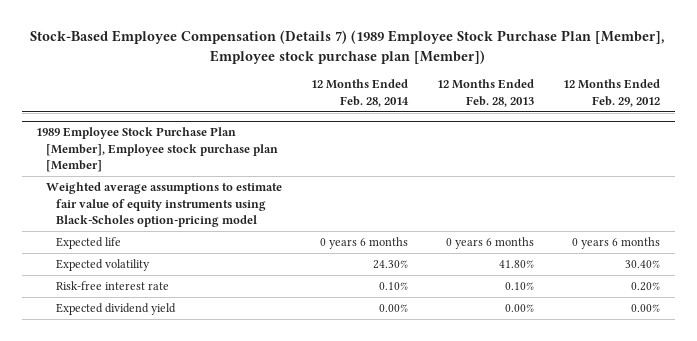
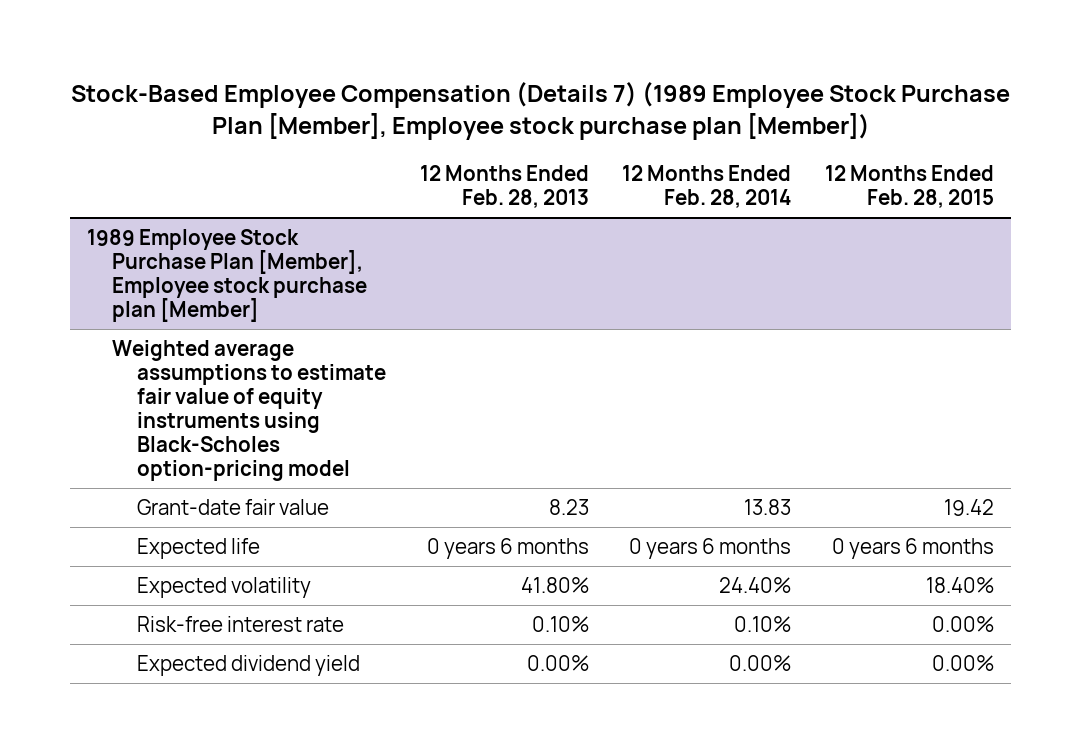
[563,79,661,107] 12 Months Ended Feb. 29, 2012 -> none
none -> [825,165,995,209] 12 Months Ended Feb. 28, 2015
none -> [136,498,329,515] Grant-date fair value
[373,260,409,270] 24.30% -> [719,576,792,593] 24.40%

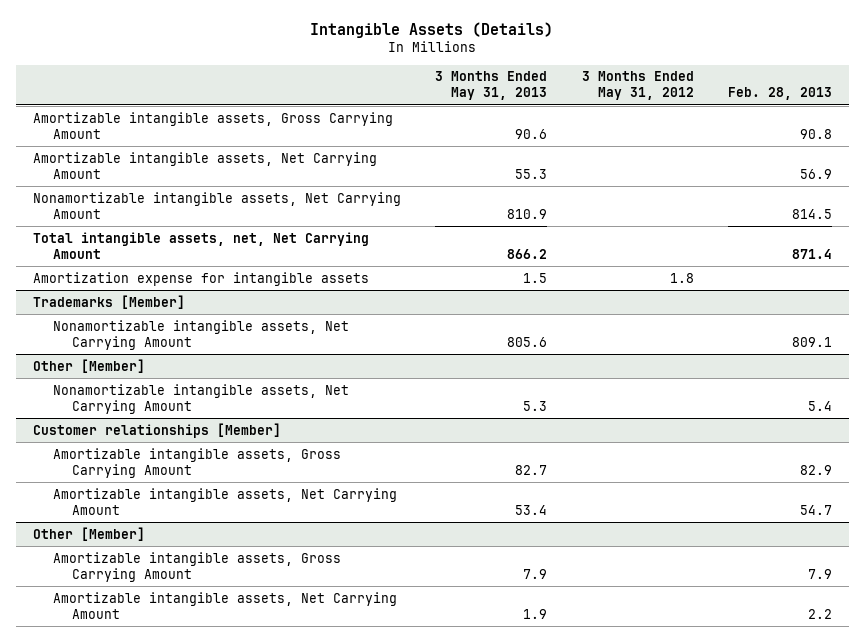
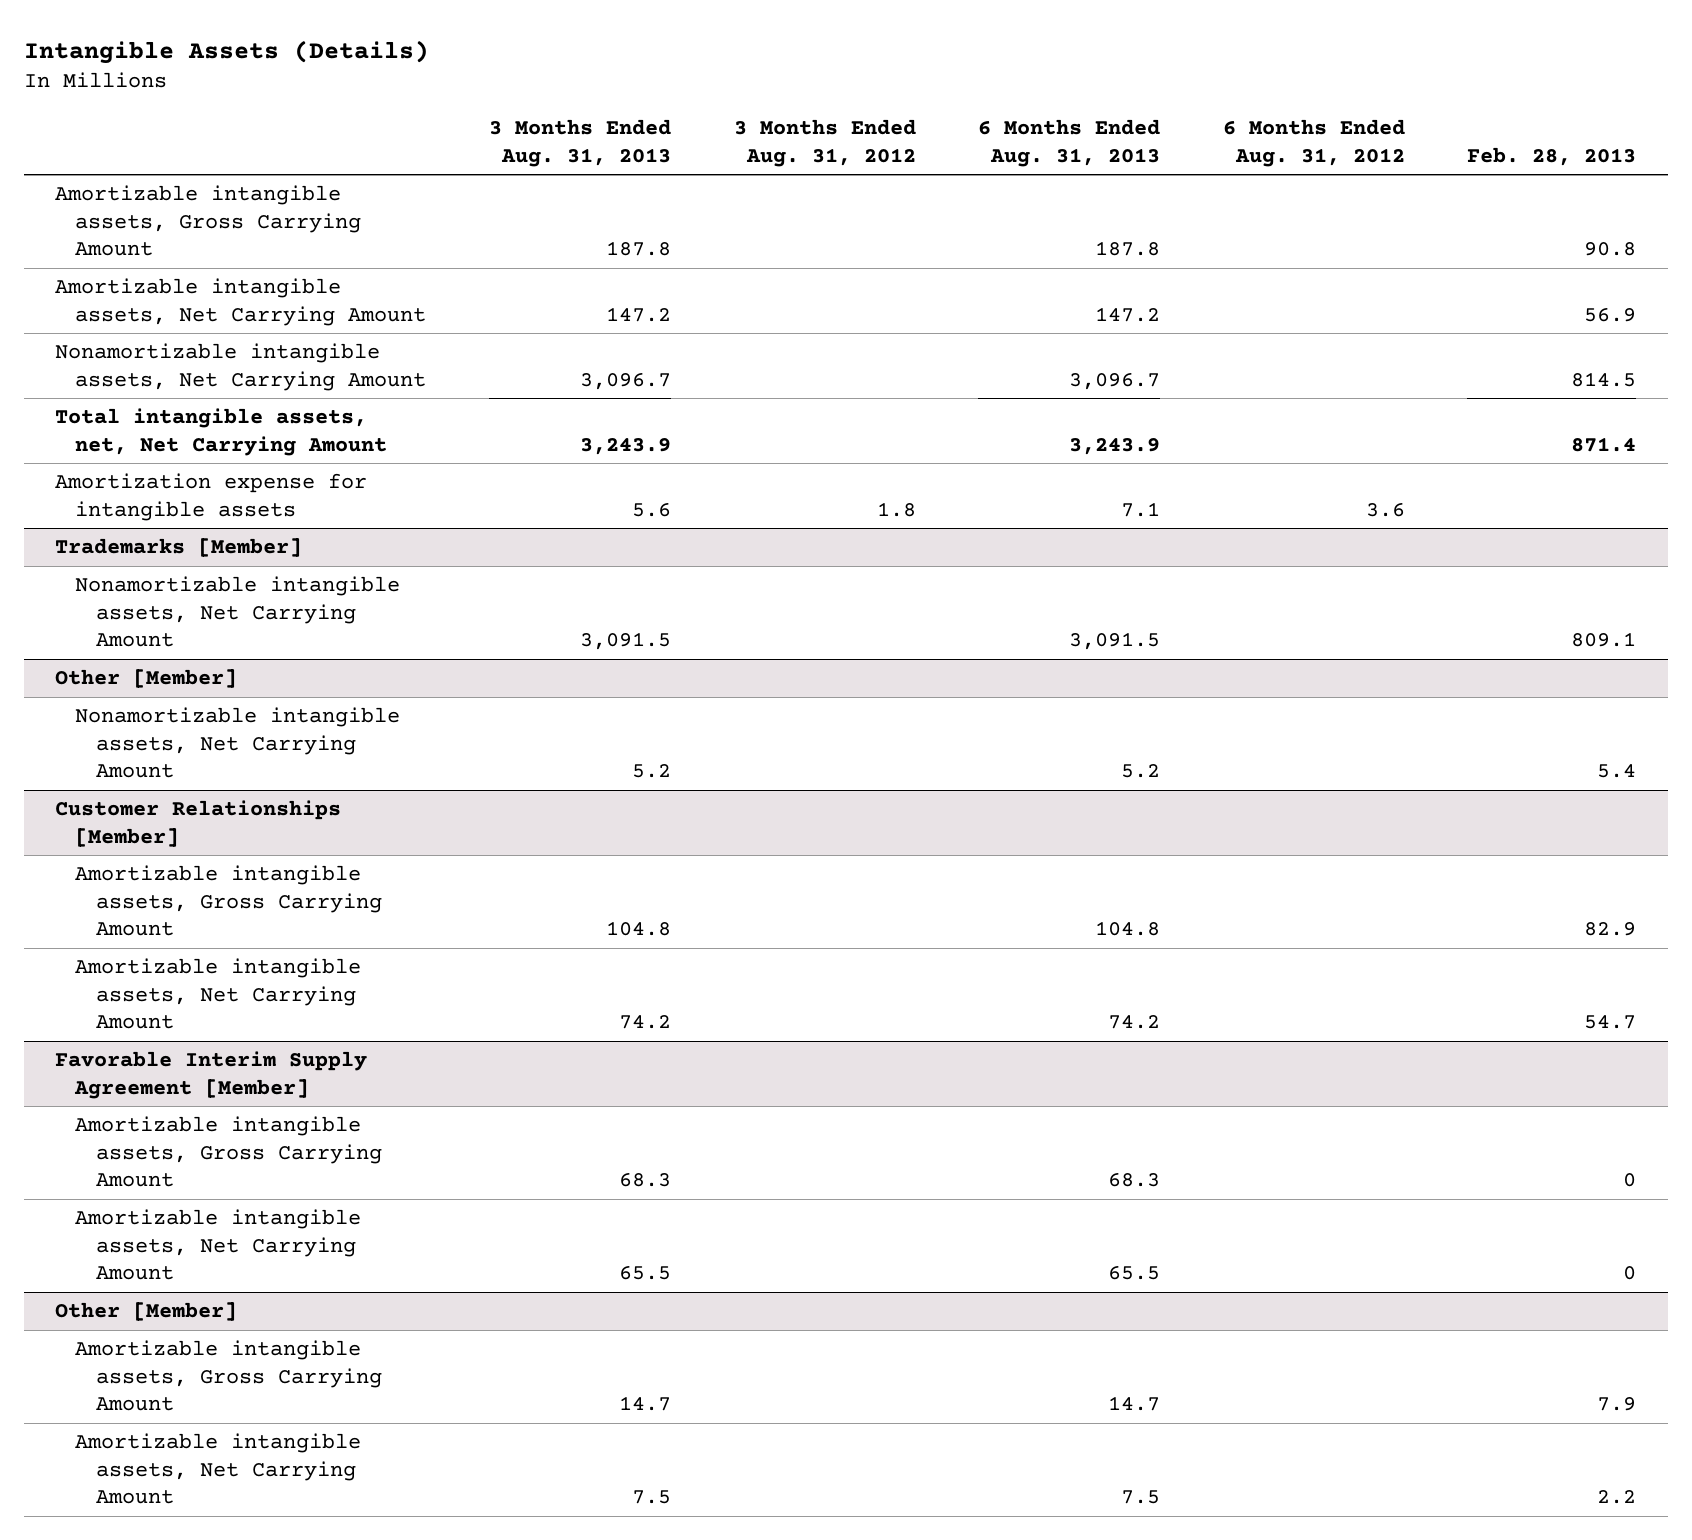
[435,71,548,101] 3 Months Ended May 31, 2013 -> none
[581,71,694,101] 3 Months Ended May 31, 2012 -> none
none -> [489,119,672,167] 3 Months Ended Aug. 31, 2013
none -> [733,119,916,167] 3 Months Ended Aug. 31, 2012
none -> [978,119,1161,167] 6 Months Ended Aug. 31, 2013
none -> [1222,119,1405,167] 6 Months Ended Aug. 31, 2012
[33,422,282,438] Customer relationships [Member] -> [55,800,342,847] Customer Relationships [Member]
none -> [55,1051,368,1099] Favorable Interim Supply Agreement [Member]
none -> [75,1116,382,1188] Amortizable intangible assets, Gross Carrying Amount
none -> [75,1209,362,1281] Amortizable intangible assets, Net Carrying Amount

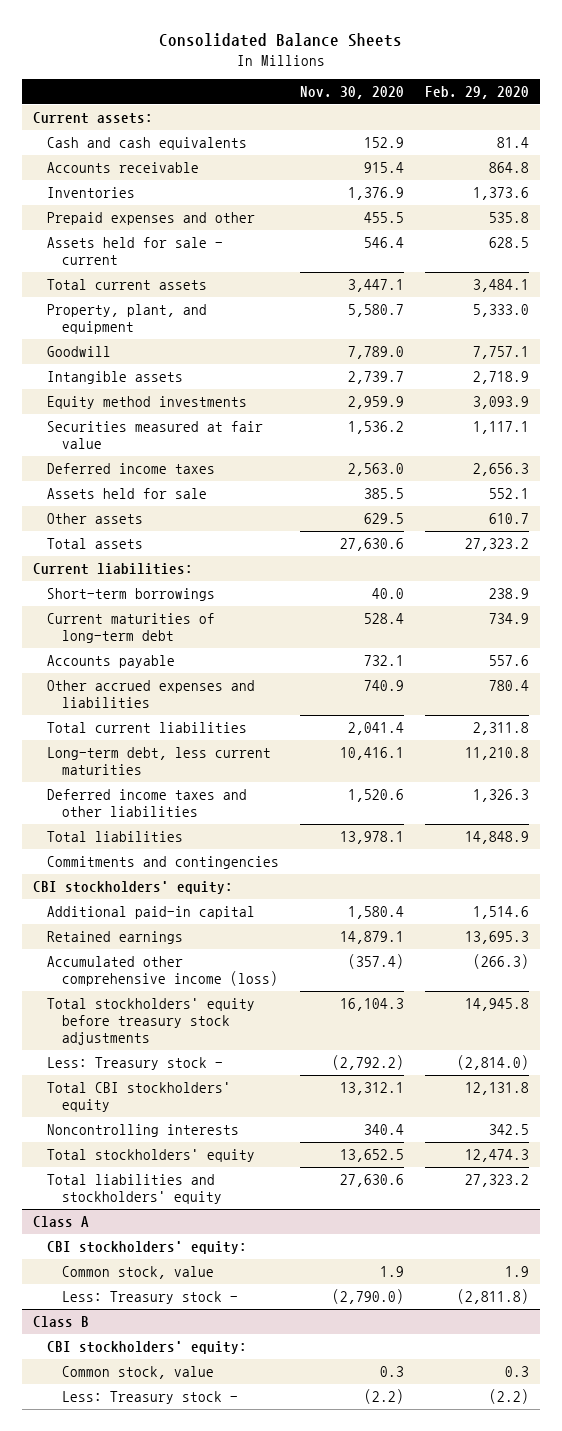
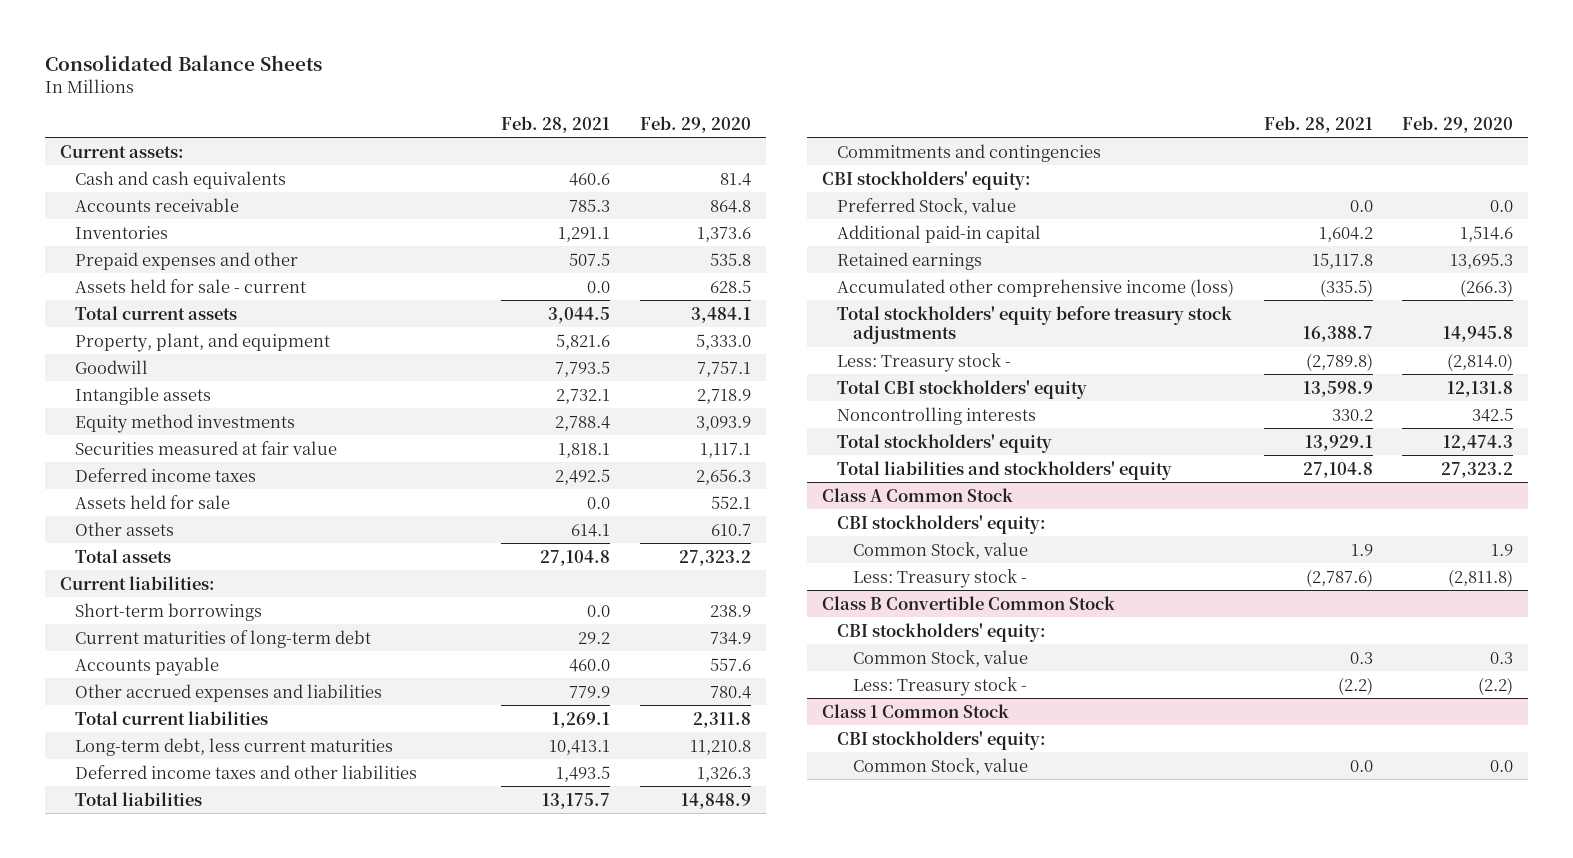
[300,86,405,100] Nov. 30, 2020 -> none
none -> [501,115,611,133] Feb. 28, 2021
none -> [837,197,1017,215] Preferred Stock, value
[32,1216,89,1228] Class A -> [821,487,1013,502] Class A Common Stock
[61,1266,214,1280] Common stock, value -> [852,541,1028,559] Common Stock, value
[32,1316,89,1328] Class B -> [821,595,1115,610] Class B Convertible Common Stock
[61,1366,214,1380] Common stock, value -> [852,649,1028,667] Common Stock, value
none -> [821,703,1009,718] Class 1 Common Stock
none -> [837,730,1047,750] CBI stockholders' equity:
none -> [852,757,1028,775] Common Stock, value

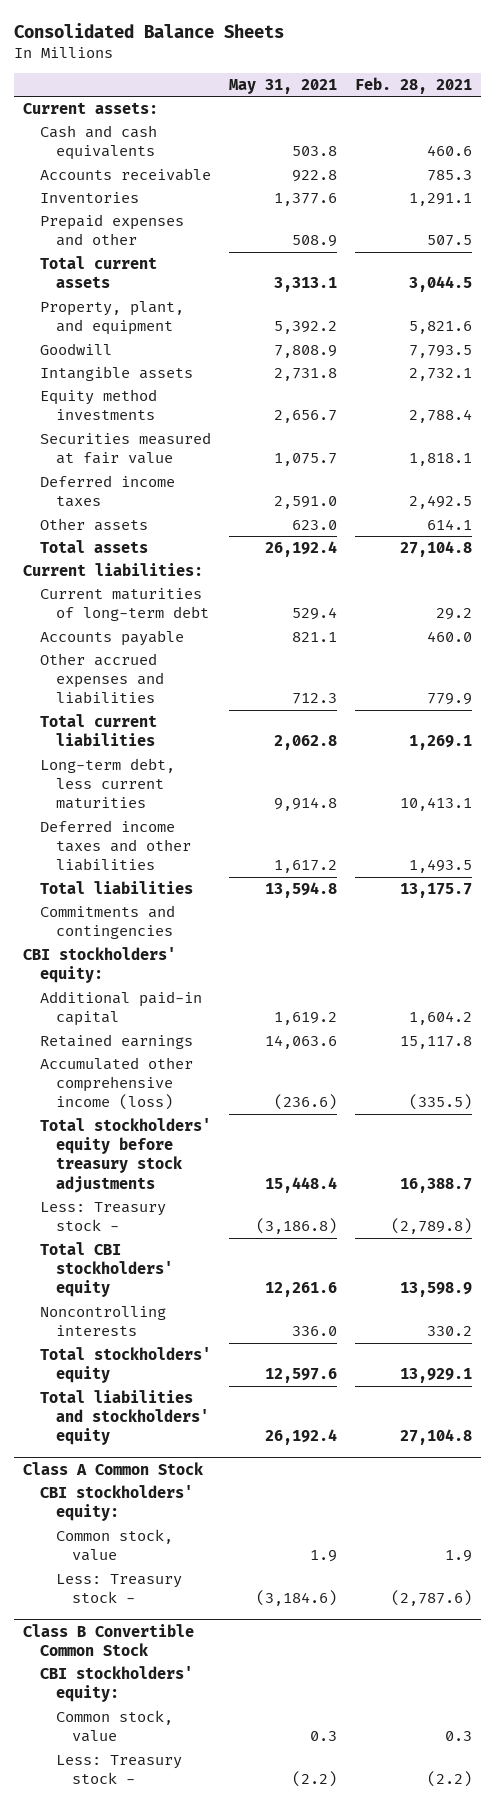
[639,115,751,133] Feb. 29, 2020 -> none
none -> [228,78,337,94] May 31, 2021
[74,278,306,293] Assets held for sale - current -> none
[74,494,230,509] Assets held for sale -> none
[74,602,262,621] Short-term borrowings -> none
[837,197,1017,215] Preferred Stock, value -> none
[852,541,1028,559] Common Stock, value -> [56,1528,174,1562] Common stock, value
[852,649,1028,667] Common Stock, value -> [56,1709,174,1743] Common stock, value
[821,703,1009,718] Class 1 Common Stock -> none
[837,730,1047,750] CBI stockholders' equity: -> none
[852,757,1028,775] Common Stock, value -> none

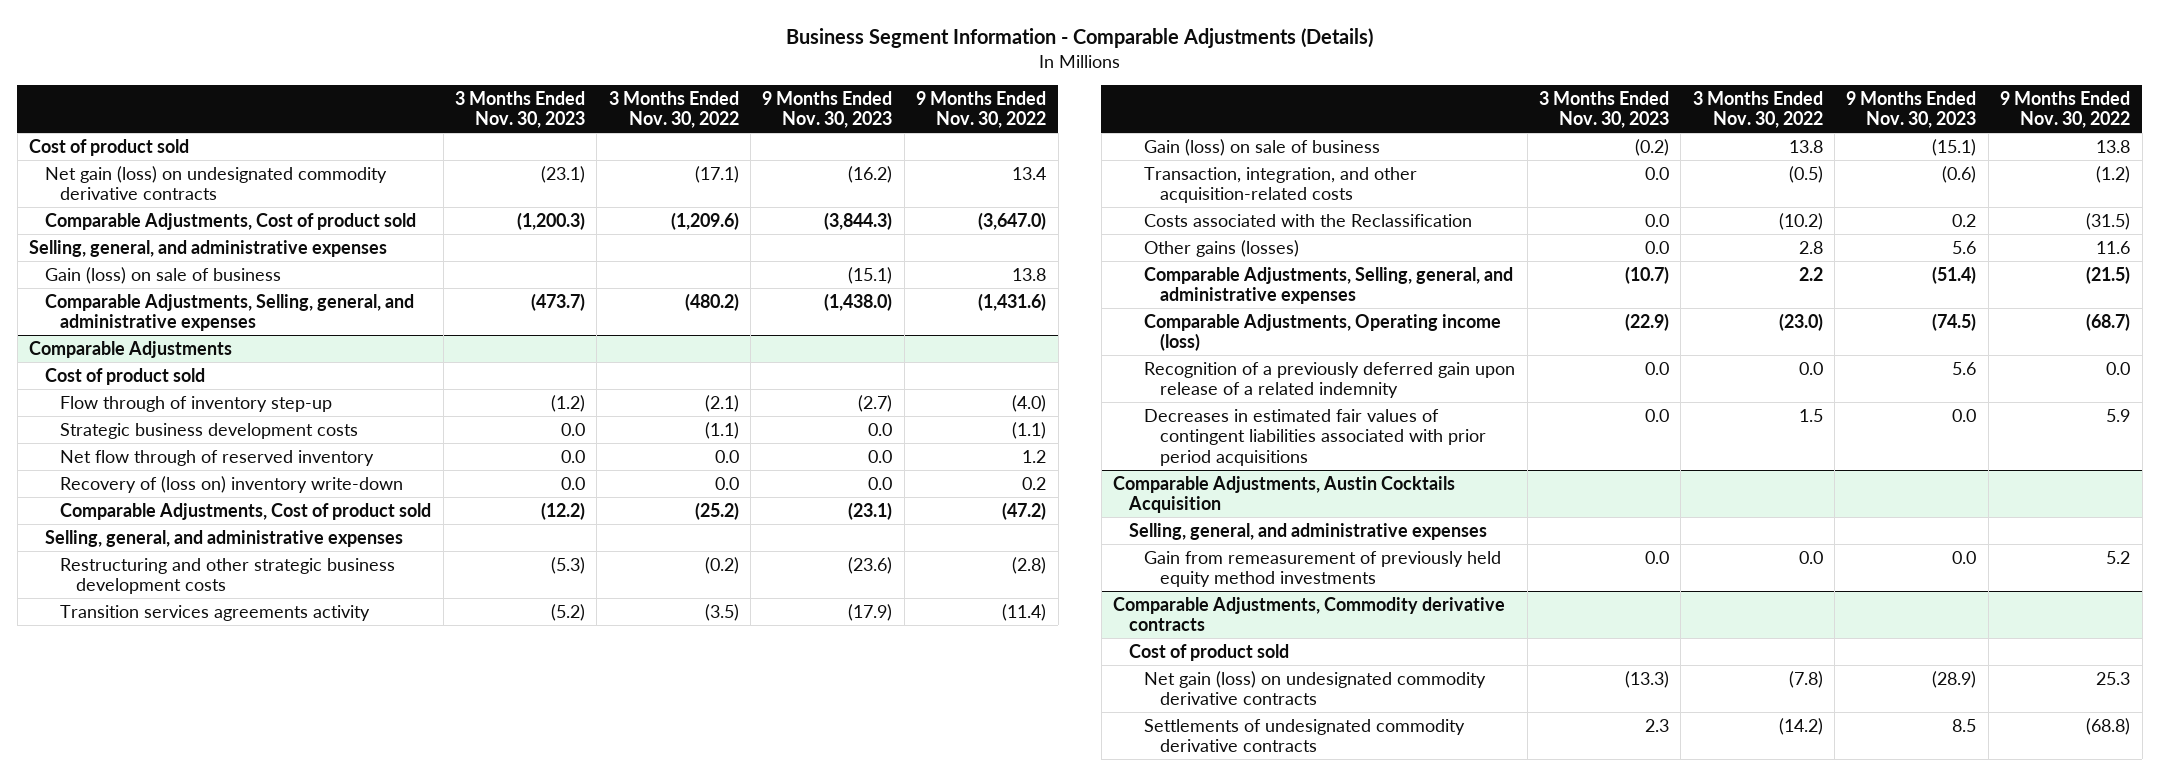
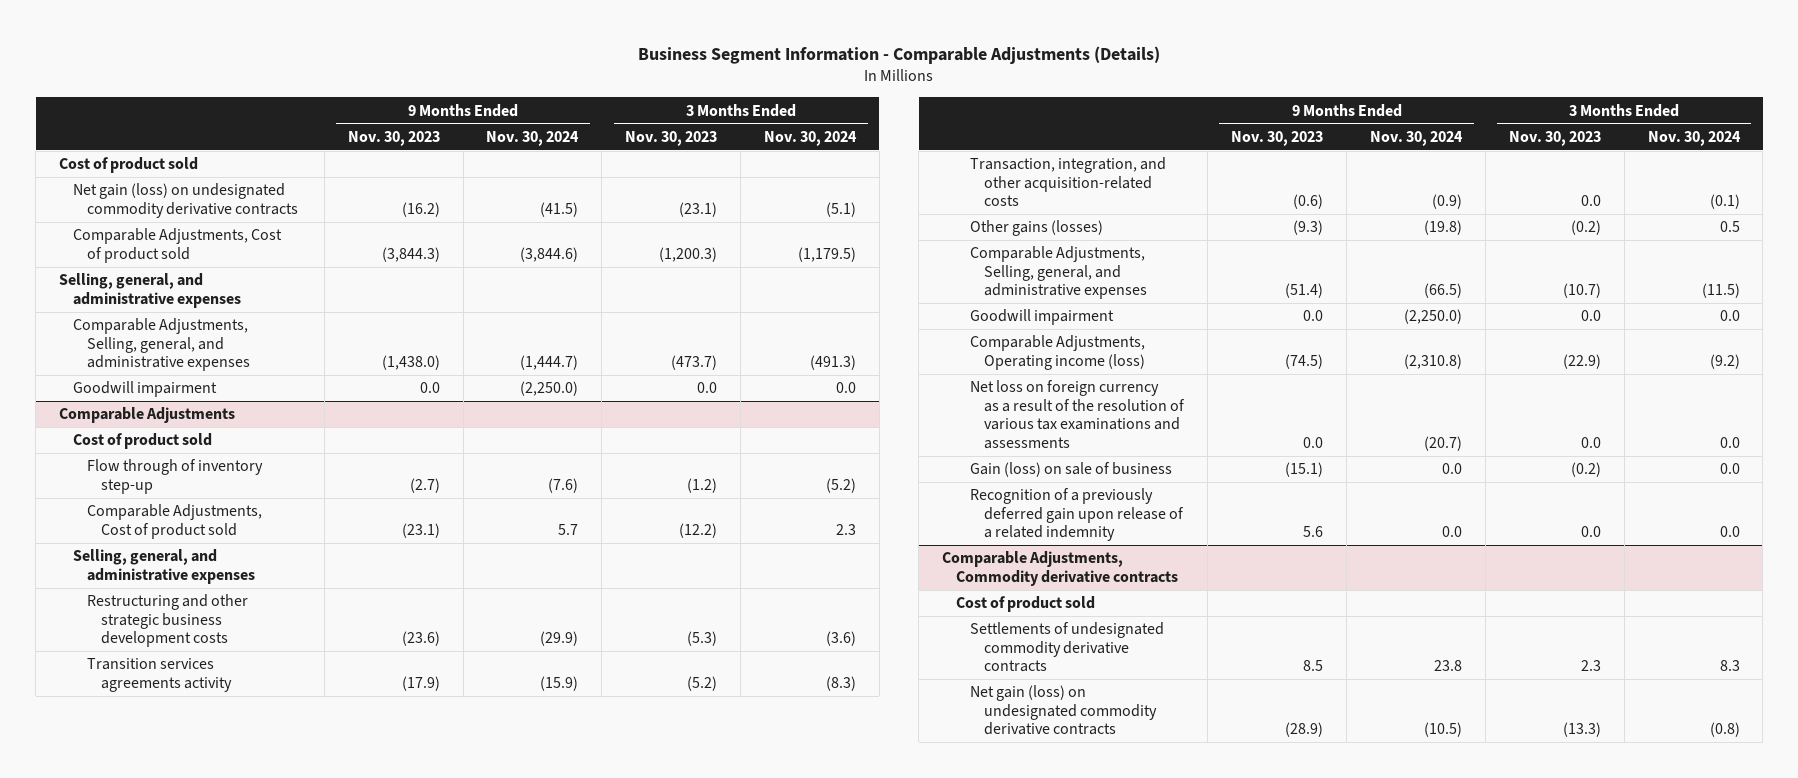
[608,90,739,129] 3 Months Ended Nov. 30, 2022 -> none
[916,90,1047,129] 9 Months Ended Nov. 30, 2022 -> none
none -> [486,130,580,146] Nov. 30, 2024
none -> [764,130,858,146] Nov. 30, 2024
[44,266,281,284] Gain (loss) on sale of business -> none
none -> [72,381,217,398] Goodwill impairment
[60,422,359,439] Strategic business development costs -> none
[60,449,375,466] Net flow through of reserved inventory -> none
[60,475,404,493] Recovery of (loss on) inventory write-down -> none
[1144,213,1473,227] Costs associated with the Reclassification -> none
[1644,240,1669,254] 0.0 -> [1570,220,1601,236] (0.2)
[1952,240,1977,254] 5.6 -> [1293,220,1324,236] (9.3)
none -> [970,309,1115,326] Goodwill impairment
none -> [970,380,1186,449] Net loss on foreign currency as a result of the resolution of various tax examinations and assessments
[1144,138,1381,156] Gain (loss) on sale of business -> [970,462,1173,478] Gain (loss) on sale of business
[1144,408,1486,466] Decreases in estimated fair values of contingent liabilities associated with prior period acquisitions -> none
[1113,475,1456,514] Comparable Adjustments, Austin Cocktails Acquisition -> none
[1128,522,1487,540] Selling, general, and administrative expenses -> none
[1144,550,1502,588] Gain from remeasurement of previously held equity method investments -> none
[1144,670,1487,706] Net gain (loss) on undesignated commodity derivative contracts -> [970,685,1158,736] Net gain (loss) on undesignated commodity derivative contracts

